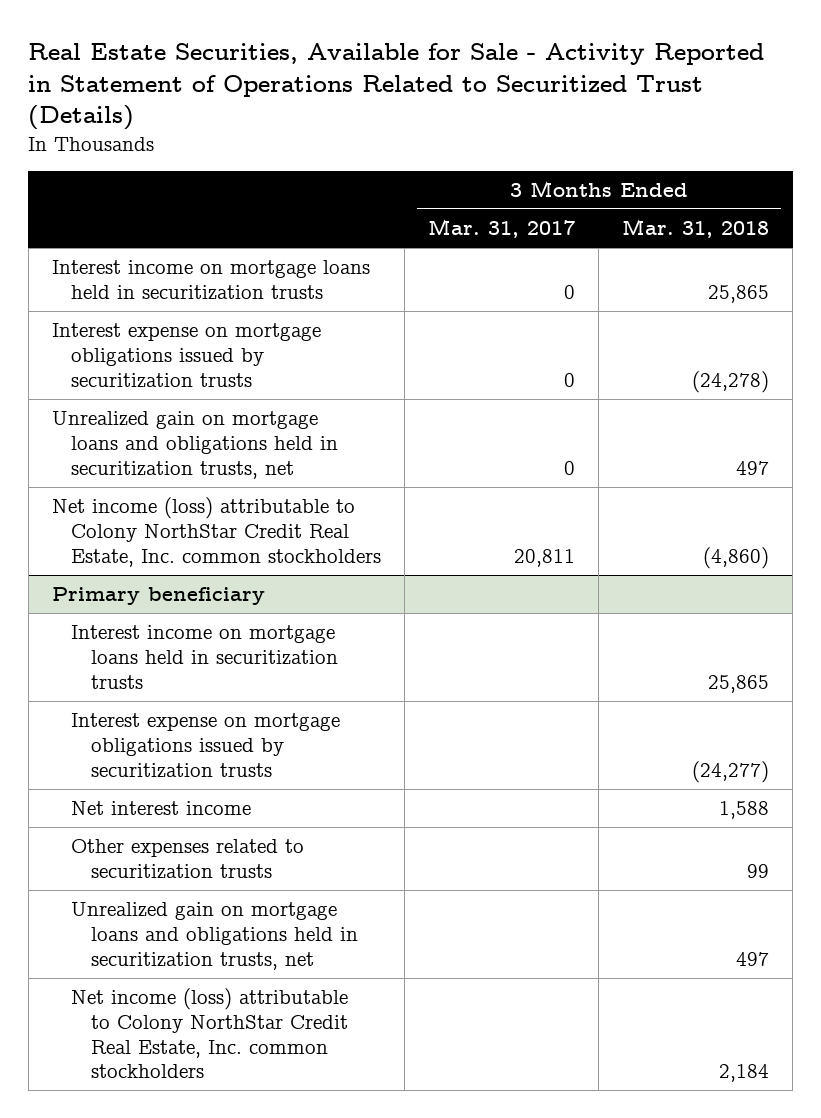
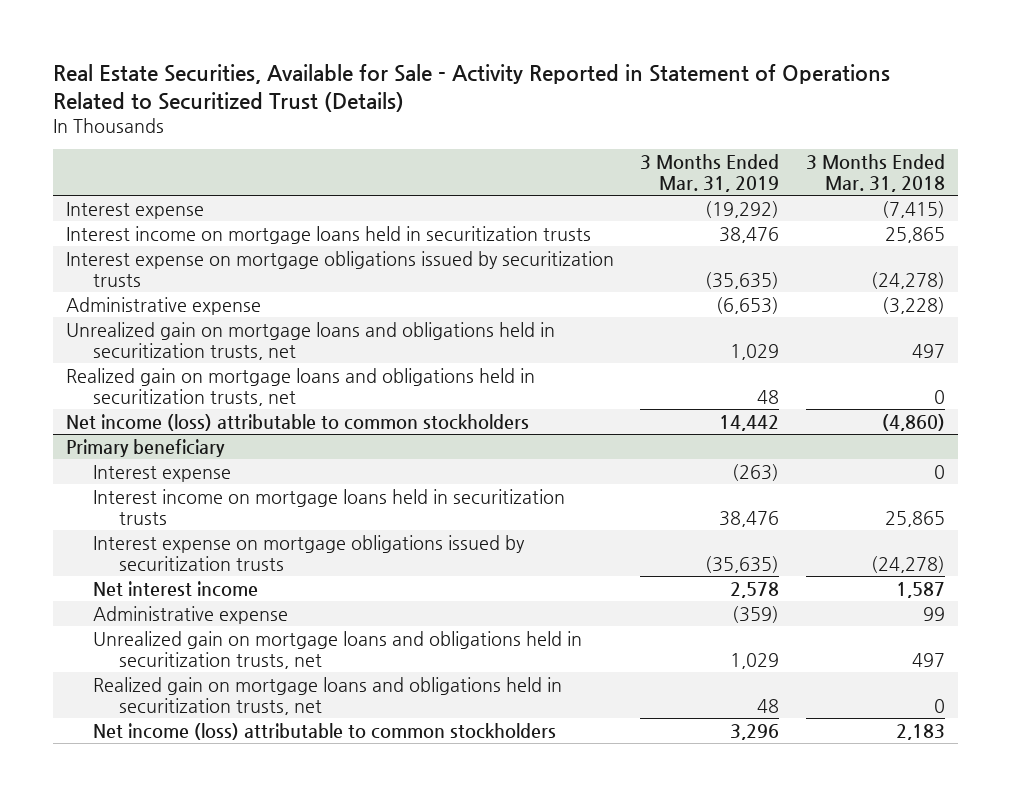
[428,219,576,239] Mar. 31, 2017 -> none
none -> [640,154,780,193] 3 Months Ended Mar. 31, 2019
none -> [65,201,204,219] Interest expense
none -> [65,296,261,315] Administrative expense
none -> [65,367,535,406] Realized gain on mortgage loans and obligations held in securitization trusts, net
[51,497,382,567] Net income (loss) attributable to Colony NorthStar Credit Real Estate, Inc. common stockholders -> [65,413,529,431] Net income (loss) attributable to common stockholders
none -> [92,464,231,482] Interest expense
[71,839,305,879] Other expenses related to securitization trusts -> none
[692,760,770,783] (24,277) -> [870,555,945,573] (24,278)
[719,801,770,820] 1,588 -> [895,581,945,598] 1,587
none -> [92,605,288,624] Administrative expense
none -> [92,676,562,715] Realized gain on mortgage loans and obligations held in securitization trusts, net
[71,988,349,1079] Net income (loss) attributable to Colony NorthStar Credit Real Estate, Inc. common stockholders -> [92,722,556,740] Net income (loss) attributable to common stockholders
[719,1064,770,1083] 2,184 -> [895,723,945,740] 2,183

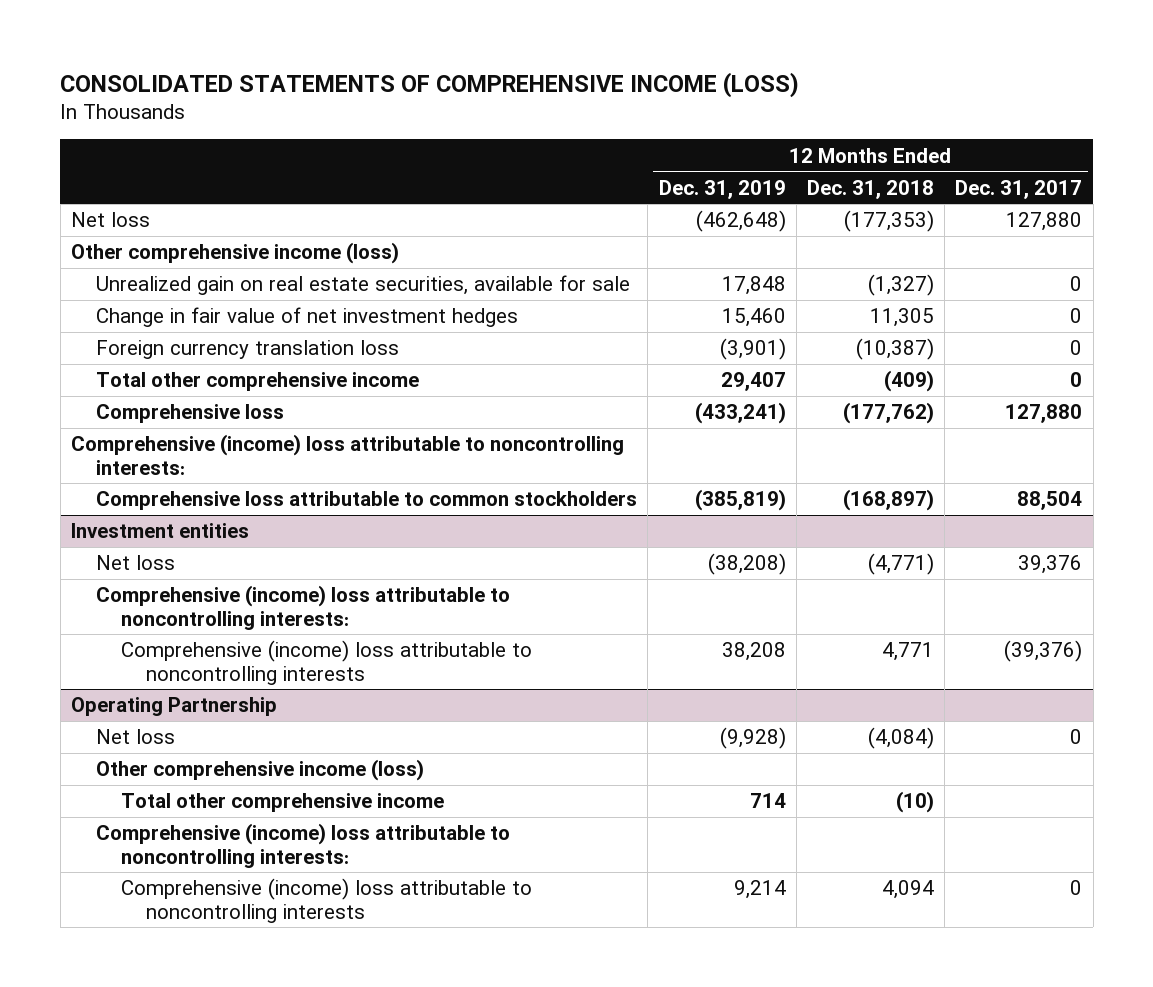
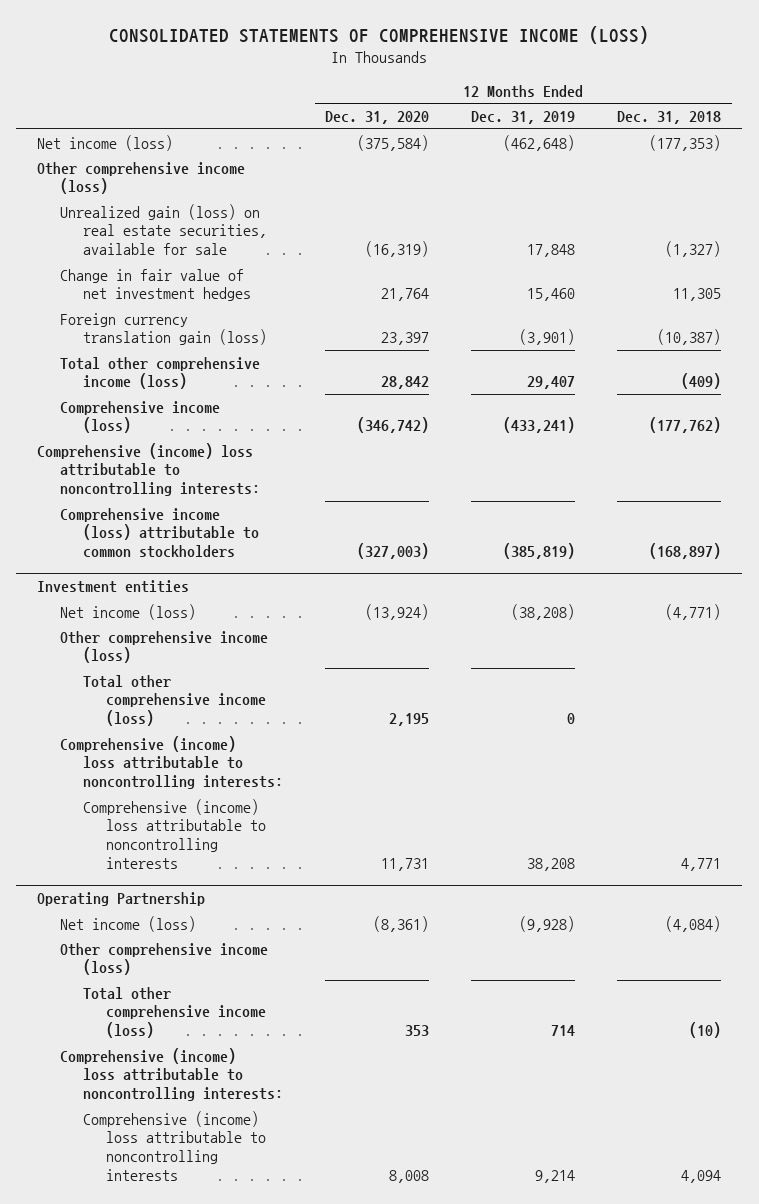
[955,179,1083,199] Dec. 31, 2017 -> none
none -> [325,111,430,125] Dec. 31, 2020
[71,212,151,228] Net loss -> [37,134,174,151] Net income (loss)
[96,275,631,296] Unrealized gain on real estate securities, available for sale -> [60,203,268,256] Unrealized gain (loss) on real estate securities, available for sale
[96,340,400,360] Foreign currency translation loss -> [60,312,268,346] Foreign currency translation gain (loss)
[96,372,420,392] Total other comprehensive income -> [60,356,261,390] Total other comprehensive income (loss)
[96,404,285,424] Comprehensive loss -> [60,400,221,434] Comprehensive income (loss)
[96,491,638,511] Comprehensive loss attributable to common stockholders -> [60,507,260,559] Comprehensive income (loss) attributable to common stockholders
[96,555,176,571] Net loss -> [60,603,197,620] Net income (loss)
none -> [60,630,269,664] Other comprehensive income (loss)
none -> [83,674,267,727] Total other comprehensive income (loss)
[96,729,176,745] Net loss -> [60,915,197,932] Net income (loss)
[121,793,445,813] Total other comprehensive income -> [83,986,267,1039] Total other comprehensive income (loss)

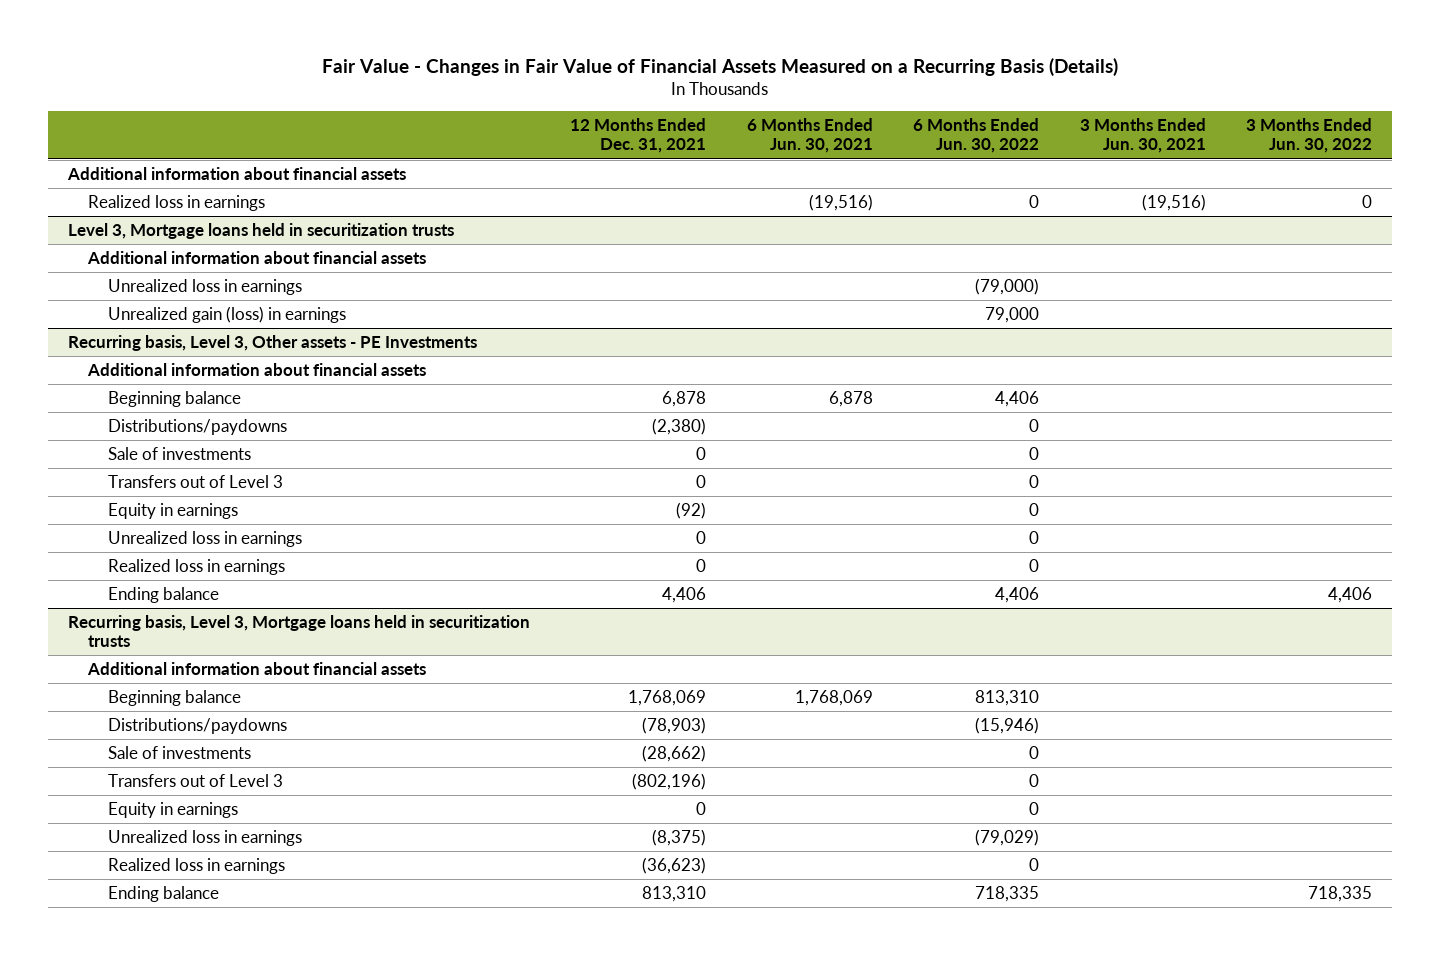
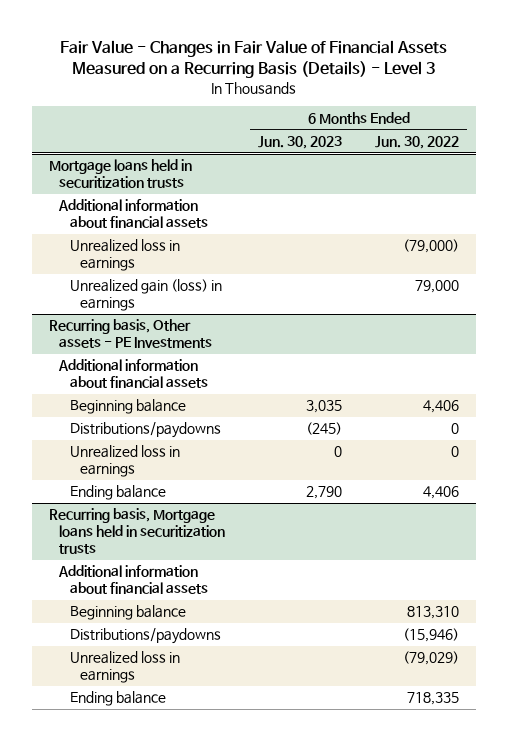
[322,58,1119,77] Fair Value - Changes in Fair Value of Financial Assets Measured on a Recurring Basis (Details) -> [60,40,448,79] Fair Value - Changes in Fair Value of Financial Assets Measured on a Recurring Basis (Details) - Level 3
[570,118,707,154] 12 Months Ended Dec. 31, 2021 -> none
[746,118,873,154] 6 Months Ended Jun. 30, 2021 -> none
[1079,118,1206,154] 3 Months Ended Jun. 30, 2021 -> none
[1245,118,1372,154] 3 Months Ended Jun. 30, 2022 -> none
none -> [258,135,343,149] Jun. 30, 2023
[67,167,407,181] Additional information about financial assets -> none
[87,195,265,212] Realized loss in earnings -> none
[68,223,455,240] Level 3, Mortgage loans held in securitization trusts -> [48,159,192,189] Mortgage loans held in securitization trusts
[68,335,478,352] Recurring basis, Level 3, Other assets - PE Investments -> [48,319,213,349] Recurring basis, Other assets - PE Investments
[107,447,251,461] Sale of investments -> none
[107,475,283,489] Transfers out of Level 3 -> none
[107,503,238,520] Equity in earnings -> none
[107,559,285,576] Realized loss in earnings -> none
[68,615,531,648] Recurring basis, Level 3, Mortgage loans held in securitization trusts -> [48,508,226,554] Recurring basis, Mortgage loans held in securitization trusts
[107,746,251,760] Sale of investments -> none
[107,774,283,788] Transfers out of Level 3 -> none
[107,802,238,819] Equity in earnings -> none
[107,858,285,875] Realized loss in earnings -> none

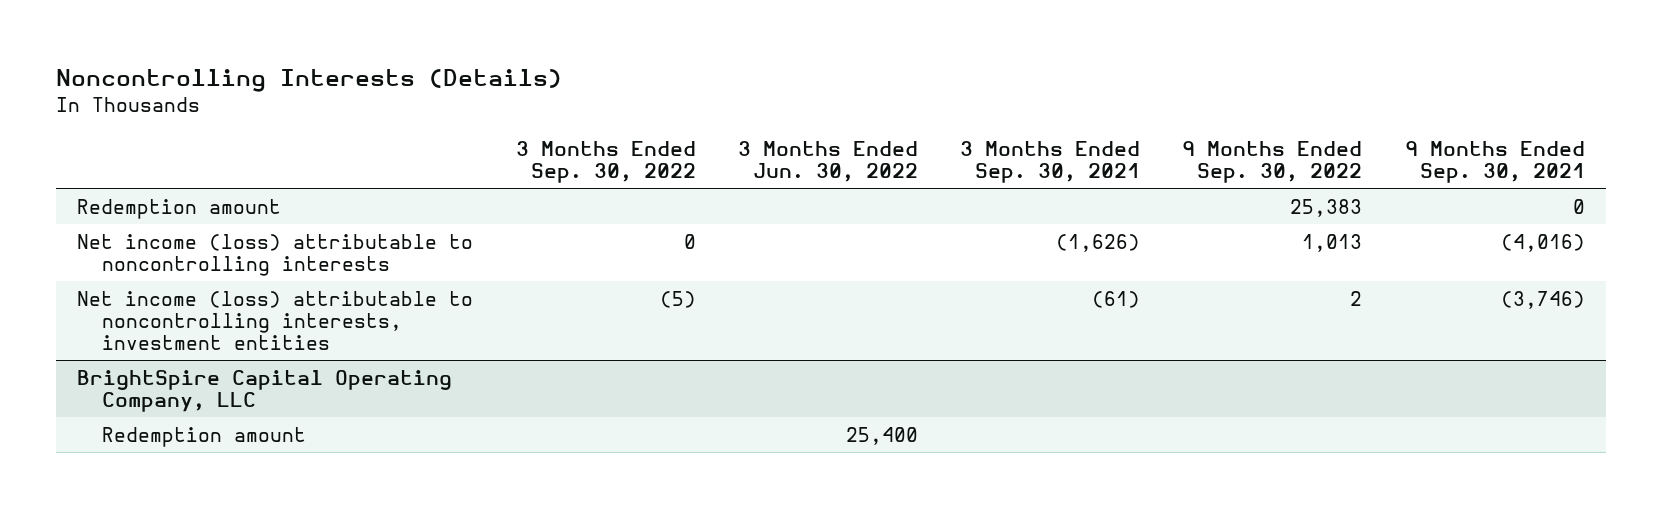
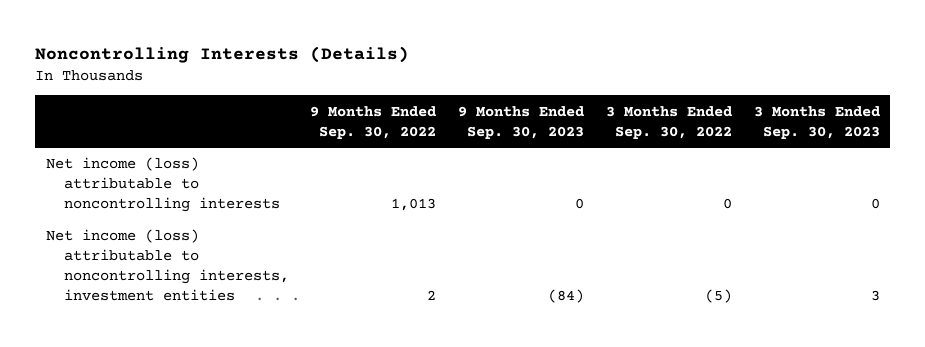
[737,140,918,182] 3 Months Ended Jun. 30, 2022 -> none
[960,140,1141,183] 3 Months Ended Sep. 30, 2021 -> none
[1404,140,1585,183] 9 Months Ended Sep. 30, 2021 -> none
none -> [458,105,585,139] 9 Months Ended Sep. 30, 2023
none -> [753,105,880,139] 3 Months Ended Sep. 30, 2023
[77,198,282,219] Redemption amount -> none
[77,369,453,413] BrightSpire Capital Operating Company, LLC -> none
[102,426,307,447] Redemption amount -> none

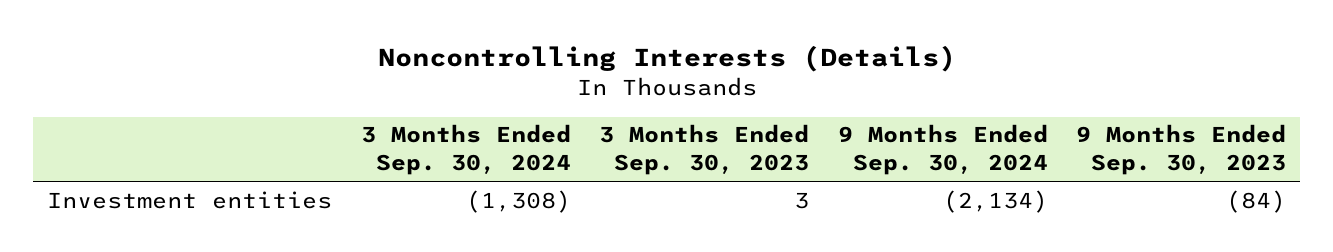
[310,105,437,139] 9 Months Ended Sep. 30, 2022 -> none
[605,105,732,139] 3 Months Ended Sep. 30, 2022 -> none
none -> [360,124,571,176] 3 Months Ended Sep. 30, 2024
none -> [837,124,1048,176] 9 Months Ended Sep. 30, 2024
[45,157,280,213] Net income (loss) attributable to noncontrolling interests -> none
[45,229,289,302] Net income (loss) attributable to noncontrolling interests, investment entities -> [47,190,333,209] Investment entities

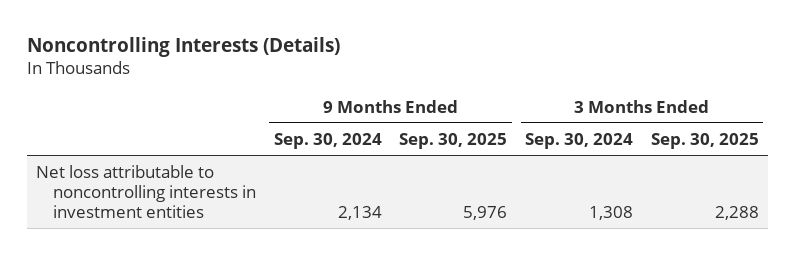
[599,124,810,176] 3 Months Ended Sep. 30, 2023 -> none
[1076,124,1287,176] 9 Months Ended Sep. 30, 2023 -> none
none -> [399,132,508,149] Sep. 30, 2025
none -> [650,132,759,149] Sep. 30, 2025
[47,190,333,209] Investment entities -> [35,164,257,218] Net loss attributable to noncontrolling interests in investment entities
[465,189,571,213] (1,308) -> [589,205,634,220] 1,308
[942,189,1048,213] (2,134) -> [337,205,382,220] 2,134

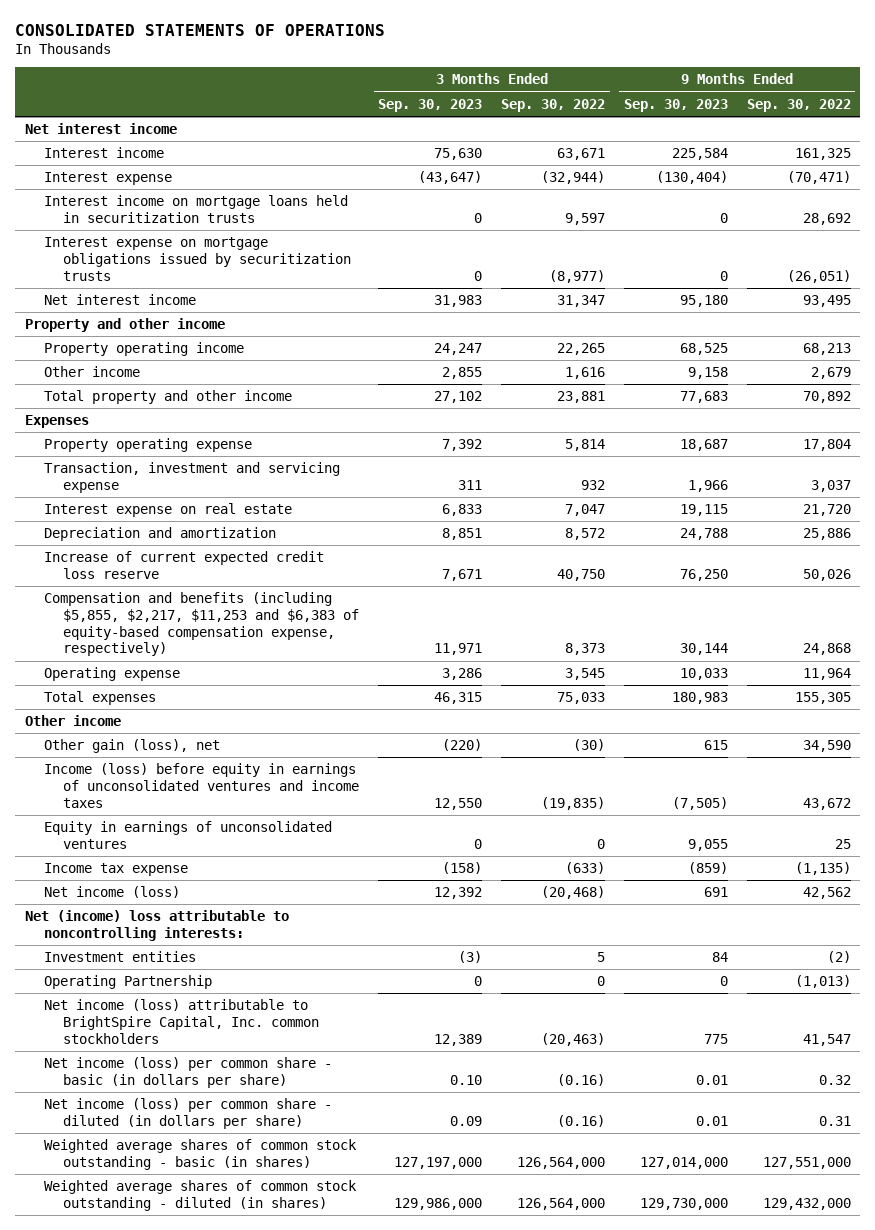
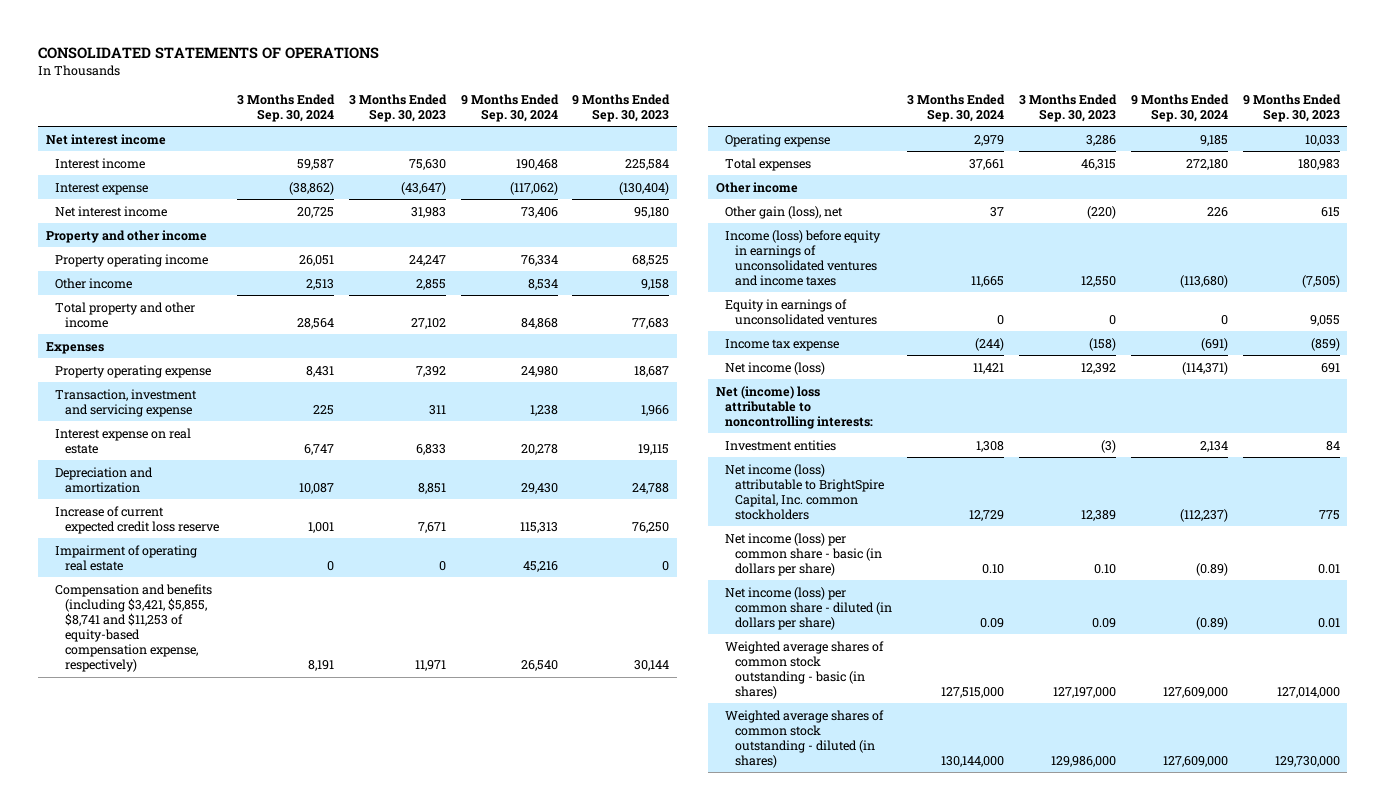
[500,98,605,112] Sep. 30, 2022 -> none
[746,98,851,112] Sep. 30, 2022 -> none
none -> [236,93,335,122] 3 Months Ended Sep. 30, 2024
none -> [460,93,559,122] 9 Months Ended Sep. 30, 2024
[44,195,349,223] Interest income on mortgage loans held in securitization trusts -> none
[44,237,352,281] Interest expense on mortgage obligations issued by securitization trusts -> none
none -> [55,544,198,571] Impairment of operating real estate
[44,592,360,657] Compensation and benefits (including $5,855, $2,217, $11,253 and $6,383 of equity-based compensation expense, respectively) -> [55,583,213,673] Compensation and benefits (including $3,421, $5,855, $8,741 and $11,253 of equity-based compensation expense, respectively)
[44,975,213,990] Operating Partnership -> none

